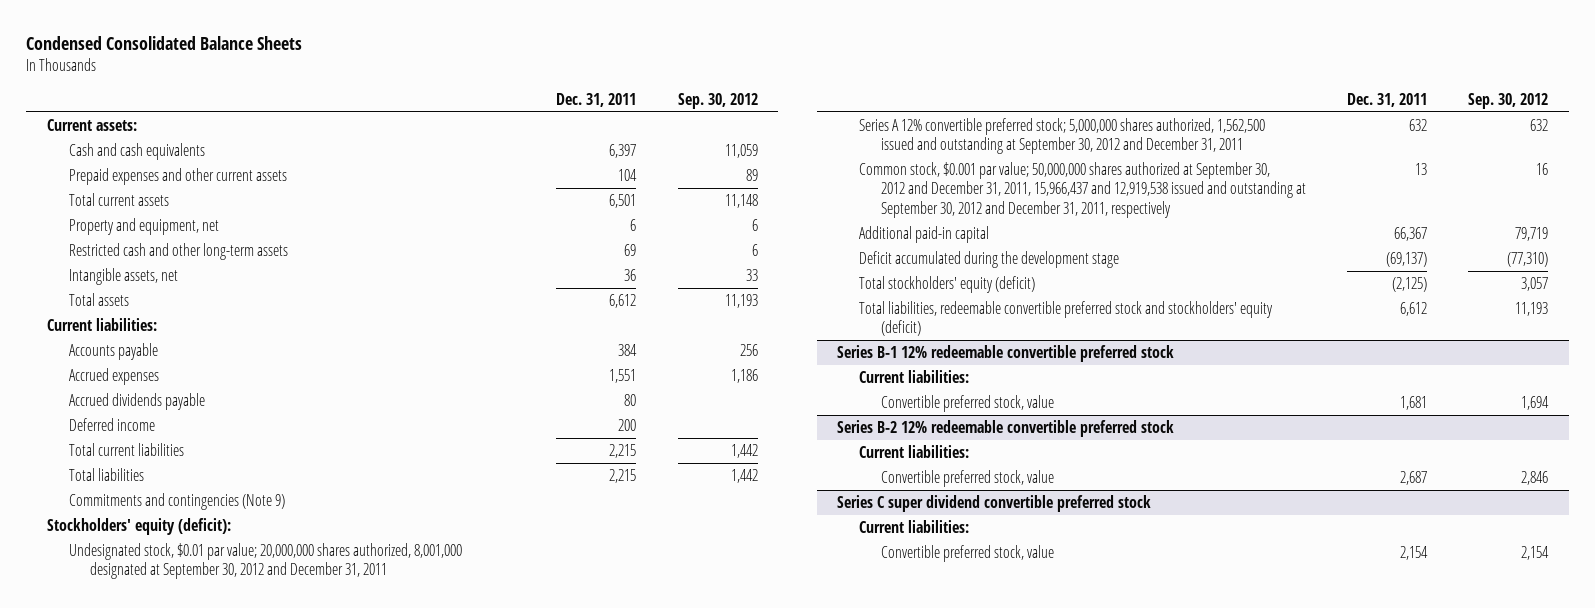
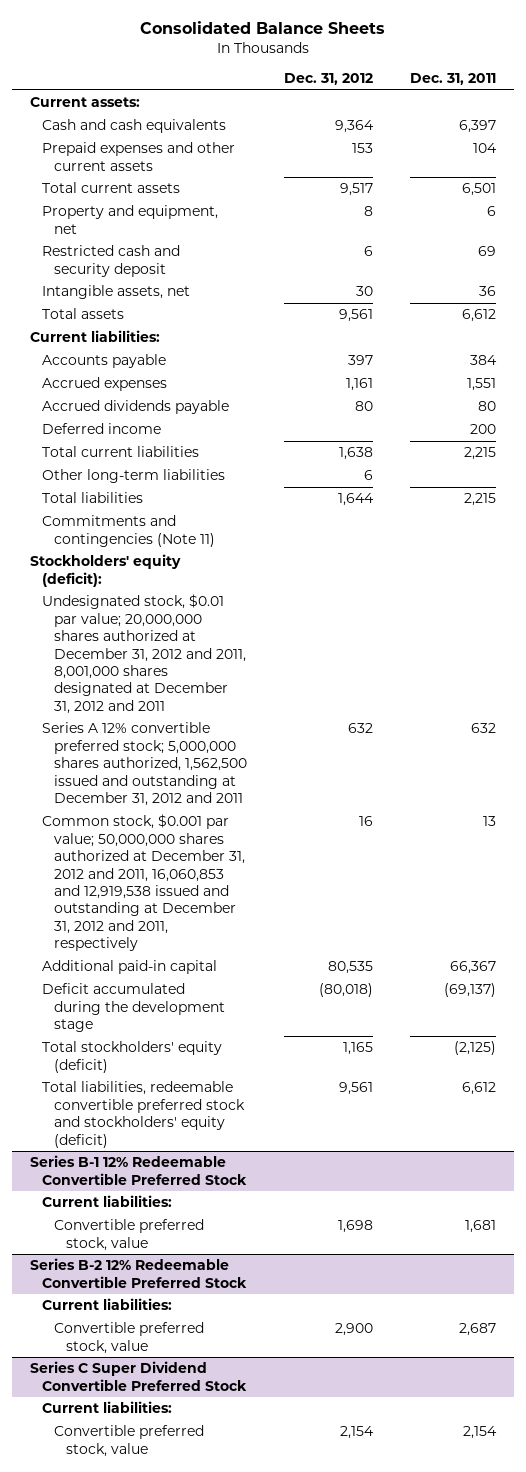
[26,36,303,51] Condensed Consolidated Balance Sheets -> [140,20,386,34] Consolidated Balance Sheets
[677,92,758,109] Sep. 30, 2012 -> none
none -> [284,73,374,86] Dec. 31, 2012
[68,242,288,260] Restricted cash and other long-term assets -> none
none -> [42,245,181,277] Restricted cash and security deposit
none -> [42,469,226,484] Other long-term liabilities
[68,492,285,510] Commitments and contingencies (Note 9) -> [42,515,216,547] Commitments and contingencies (Note 11)
[68,542,462,580] Undesignated stock, $0.01 par value; 20,000,000 shares authorized, 8,001,000 designated at September 30, 2012 and December 31, 2011 -> [42,594,247,714] Undesignated stock, $0.01 par value; 20,000,000 shares authorized at December 31, 2012 and 2011, 8,001,000 shares designated at December 31, 2012 and 2011
[858,117,1265,155] Series A 12% convertible preferred stock; 5,000,000 shares authorized, 1,562,500 issued and outstanding at September 30, 2012 and December 31, 2011 -> [42,722,248,807] Series A 12% convertible preferred stock; 5,000,000 shares authorized, 1,562,500 issued and outstanding at December 31, 2012 and 2011
[858,161,1306,218] Common stock, $0.001 par value; 50,000,000 shares authorized at September 30, 2012 and December 31, 2011, 15,966,437 and 12,919,538 issued and outstanding at September 30, 2012 and December 31, 2011, respectively -> [42,814,246,952] Common stock, $0.001 par value; 50,000,000 shares authorized at December 31, 2012 and 2011, 16,060,853 and 12,919,538 issued and outstanding at December 31, 2012 and 2011, respectively
[837,344,1175,362] Series B-1 12% redeemable convertible preferred stock -> [30,1155,248,1185] Series B-1 12% Redeemable Convertible Preferred Stock
[837,419,1175,437] Series B-2 12% redeemable convertible preferred stock -> [30,1258,248,1288] Series B-2 12% Redeemable Convertible Preferred Stock
[837,494,1152,512] Series C super dividend convertible preferred stock -> [30,1361,248,1391] Series C Super Dividend Convertible Preferred Stock

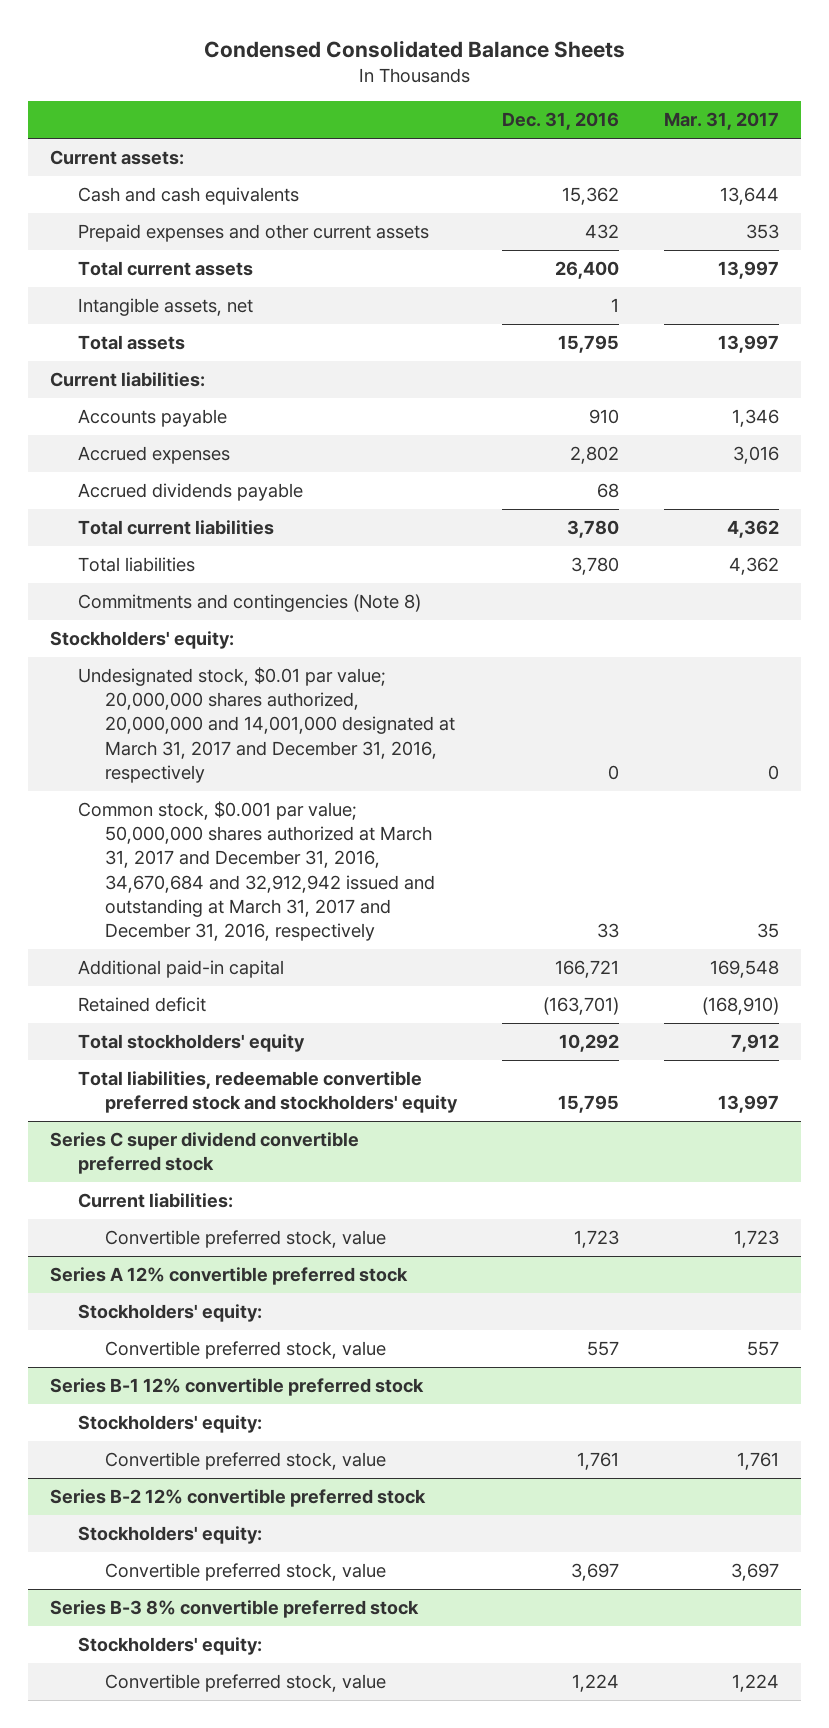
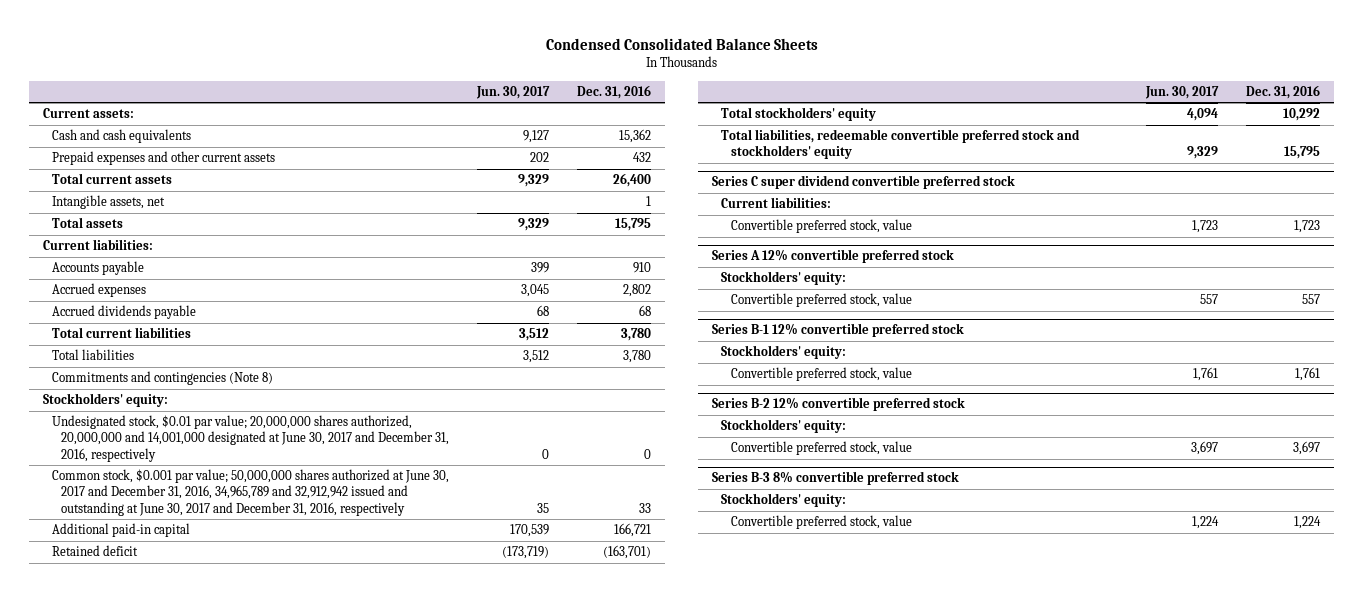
[663,112,779,131] Mar. 31, 2017 -> none
none -> [476,85,551,99] Jun. 30, 2017
[77,667,456,783] Undesignated stock, $0.01 par value; 20,000,000 shares authorized, 20,000,000 and 14,001,000 designated at March 31, 2017 and December 31, 2016, respectively -> [52,415,450,462] Undesignated stock, $0.01 par value; 20,000,000 shares authorized, 20,000,000 and 14,001,000 designated at June 30, 2017 and December 31, 2016, respectively
[77,801,436,941] Common stock, $0.001 par value; 50,000,000 shares authorized at March 31, 2017 and December 31, 2016, 34,670,684 and 32,912,942 issued and outstanding at March 31, 2017 and December 31, 2016, respectively -> [52,469,450,516] Common stock, $0.001 par value; 50,000,000 shares authorized at June 30, 2017 and December 31, 2016, 34,965,789 and 32,912,942 issued and outstanding at June 30, 2017 and December 31, 2016, respectively

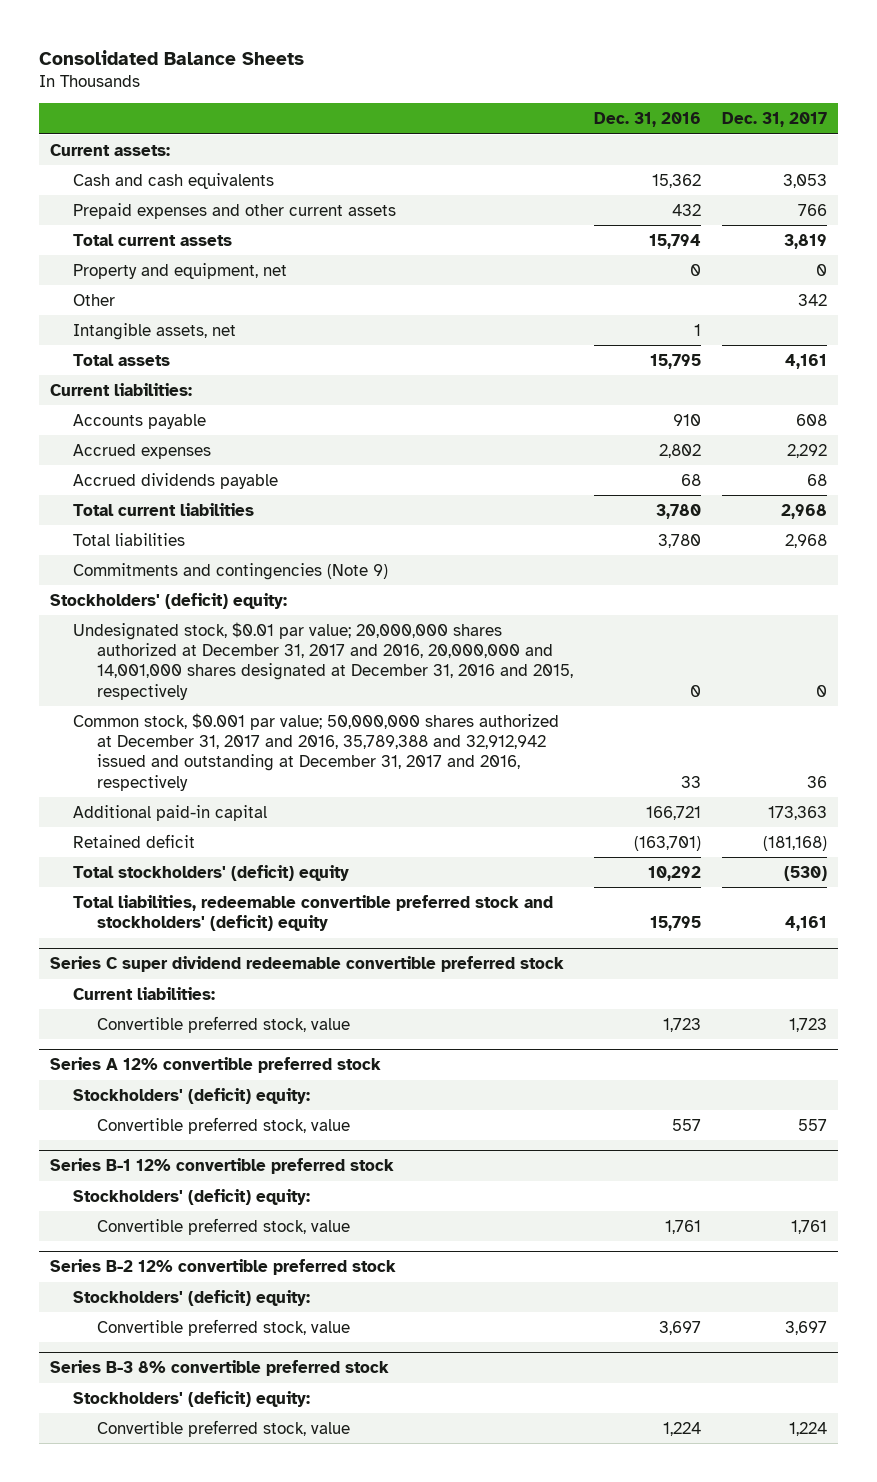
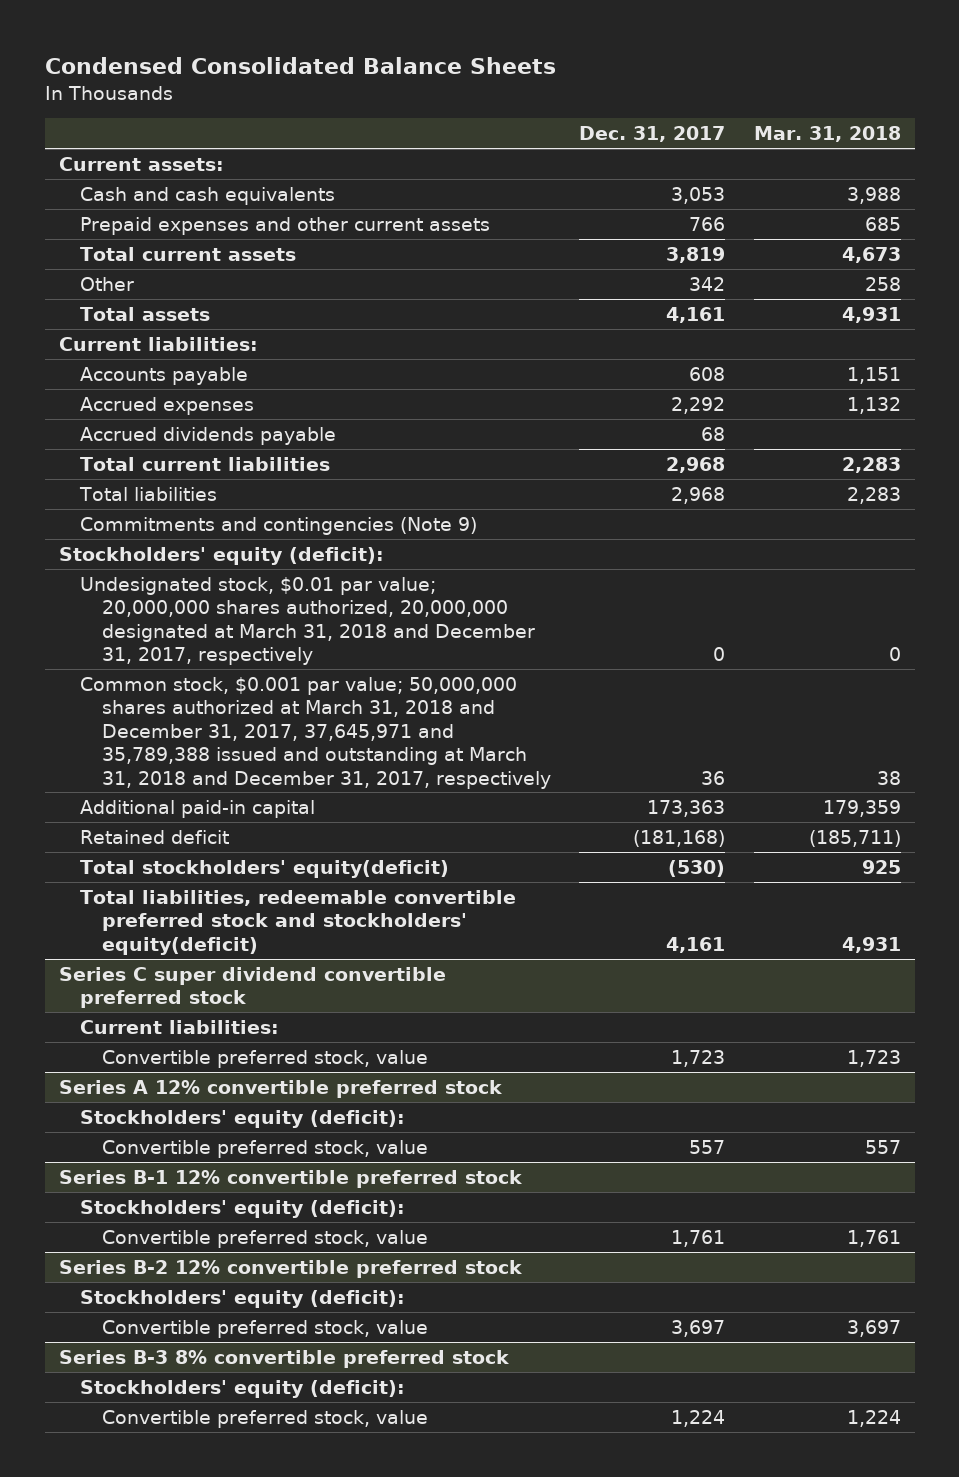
[39,49,305,65] Consolidated Balance Sheets -> [44,56,556,74] Condensed Consolidated Balance Sheets
[594,112,702,128] Dec. 31, 2016 -> none
none -> [753,126,901,143] Mar. 31, 2018
[73,262,288,279] Property and equipment, net -> none
[73,322,237,340] Intangible assets, net -> none
[49,592,287,609] Stockholders' (deficit) equity: -> [58,546,384,565] Stockholders' equity (deficit):
[73,621,574,700] Undesignated stock, $0.01 par value; 20,000,000 shares authorized at December 31, 2017 and 2016, 20,000,000 and 14,001,000 shares designated at December 31, 2016 and 2015, respectively -> [80,576,536,666] Undesignated stock, $0.01 par value; 20,000,000 shares authorized, 20,000,000 designated at March 31, 2018 and December 31, 2017, respectively
[73,712,560,791] Common stock, $0.001 par value; 50,000,000 shares authorized at December 31, 2017 and 2016, 35,789,388 and 32,912,942 issued and outstanding at December 31, 2017 and 2016, respectively -> [80,676,552,789] Common stock, $0.001 par value; 50,000,000 shares authorized at March 31, 2018 and December 31, 2017, 37,645,971 and 35,789,388 issued and outstanding at March 31, 2018 and December 31, 2017, respectively
[73,864,350,881] Total stockholders' (deficit) equity -> [80,859,450,878] Total stockholders' equity(deficit)
[73,894,554,932] Total liabilities, redeemable convertible preferred stock and stockholders' (deficit) equity -> [80,889,517,955] Total liabilities, redeemable convertible preferred stock and stockholders' equity(deficit)
[49,955,564,972] Series C super dividend redeemable convertible preferred stock -> [58,966,446,1009] Series C super dividend convertible preferred stock
[73,1087,311,1104] Stockholders' (deficit) equity: -> [80,1109,406,1128] Stockholders' equity (deficit):
[73,1188,311,1205] Stockholders' (deficit) equity: -> [80,1199,406,1218] Stockholders' equity (deficit):
[73,1289,311,1306] Stockholders' (deficit) equity: -> [80,1289,406,1308] Stockholders' equity (deficit):
[73,1390,311,1407] Stockholders' (deficit) equity: -> [80,1379,406,1398] Stockholders' equity (deficit):

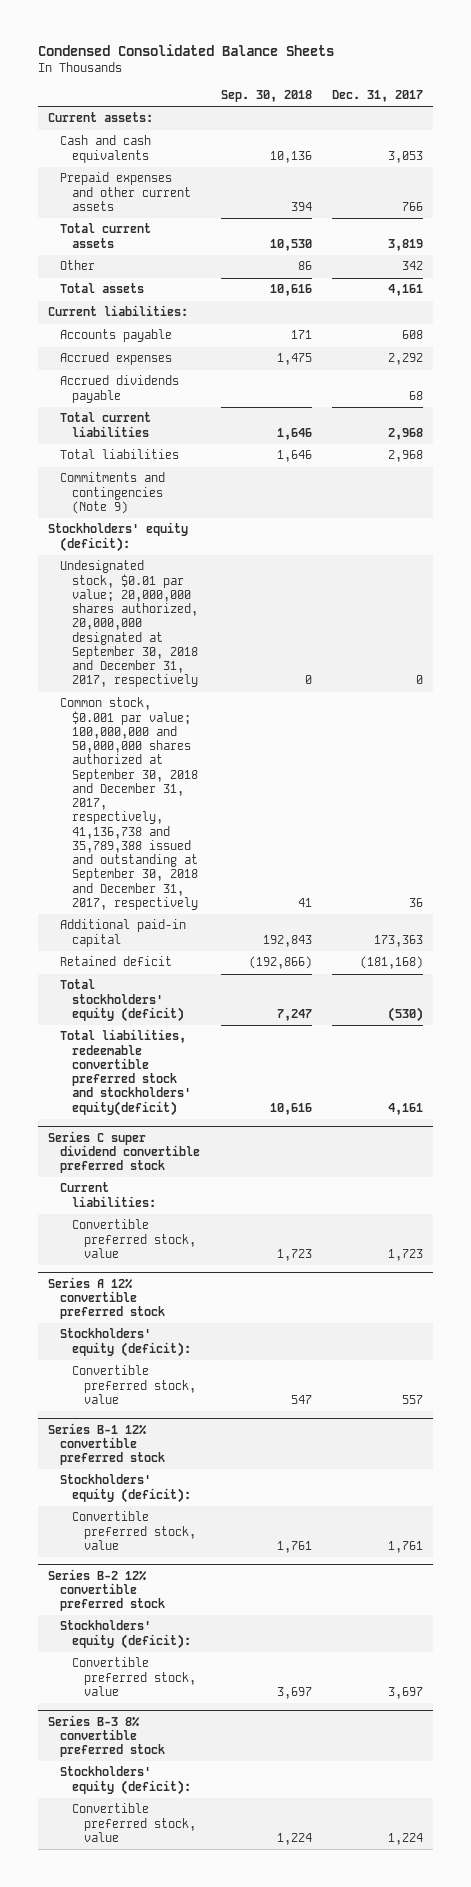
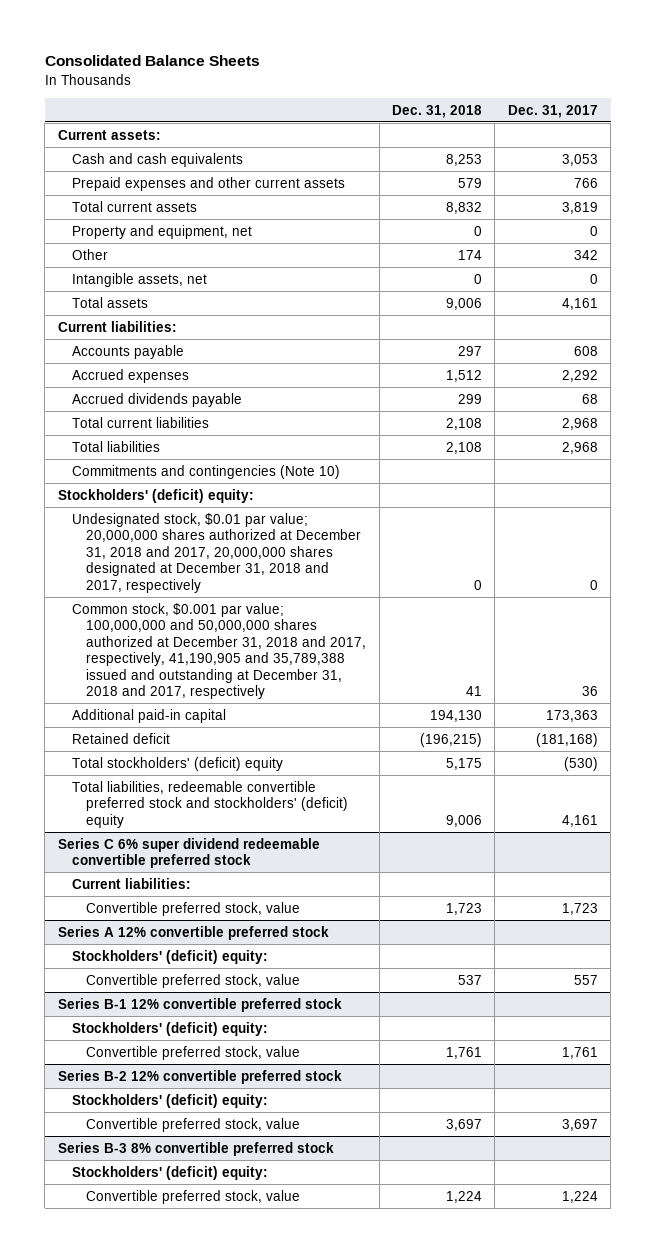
[38,44,335,57] Condensed Consolidated Balance Sheets -> [44,55,260,67] Consolidated Balance Sheets
[220,89,312,102] Sep. 30, 2018 -> none
none -> [392,104,483,118] Dec. 31, 2018
none -> [71,224,252,239] Property and equipment, net
none -> [71,272,207,287] Intangible assets, net
[60,472,166,514] Commitments and contingencies (Note 9) -> [71,464,340,479] Commitments and contingencies (Note 10)
[48,522,189,552] Stockholders' equity (deficit): -> [57,488,254,503] Stockholders' (deficit) equity:
[60,560,199,688] Undesignated stock, $0.01 par value; 20,000,000 shares authorized, 20,000,000 designated at September 30, 2018 and December 31, 2017, respectively -> [71,512,362,593] Undesignated stock, $0.01 par value; 20,000,000 shares authorized at December 31, 2018 and 2017, 20,000,000 shares designated at December 31, 2018 and 2017, respectively
[60,697,199,910] Common stock, $0.001 par value; 100,000,000 and 50,000,000 shares authorized at September 30, 2018 and December 31, 2017, respectively, 41,136,738 and 35,789,388 issued and outstanding at September 30, 2018 and December 31, 2017, respectively -> [71,602,367,700] Common stock, $0.001 par value; 100,000,000 and 50,000,000 shares authorized at December 31, 2018 and 2017, respectively, 41,190,905 and 35,789,388 issued and outstanding at December 31, 2018 and 2017, respectively
[60,979,185,1022] Total stockholders' equity (deficit) -> [71,756,283,771] Total stockholders' (deficit) equity
[60,1029,192,1116] Total liabilities, redeemable convertible preferred stock and stockholders' equity(deficit) -> [71,780,349,828] Total liabilities, redeemable convertible preferred stock and stockholders' (deficit) equity
[48,1130,201,1174] Series C super dividend convertible preferred stock -> [57,837,320,869] Series C 6% super dividend redeemable convertible preferred stock
[60,1328,192,1357] Stockholders' equity (deficit): -> [71,949,268,964] Stockholders' (deficit) equity:
[60,1474,192,1503] Stockholders' equity (deficit): -> [71,1021,268,1036] Stockholders' (deficit) equity:
[60,1620,192,1649] Stockholders' equity (deficit): -> [71,1093,268,1108] Stockholders' (deficit) equity:
[60,1766,192,1795] Stockholders' equity (deficit): -> [71,1165,268,1180] Stockholders' (deficit) equity:

